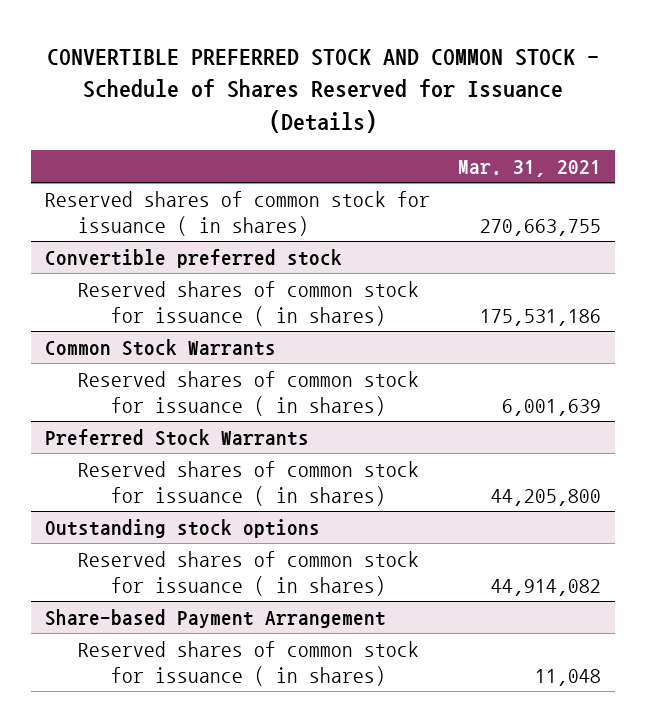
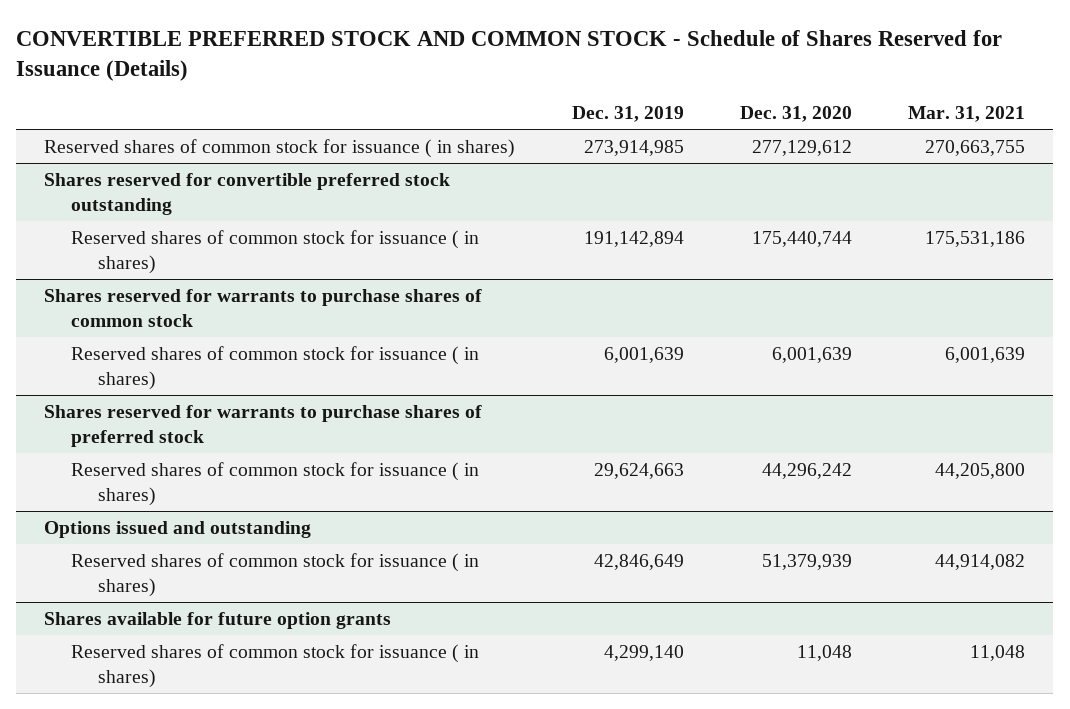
none -> [571,105,684,122] Dec. 31, 2019
none -> [739,105,852,122] Dec. 31, 2020
[44,248,342,268] Convertible preferred stock -> [44,172,451,216] Shares reserved for convertible preferred stock outstanding
[44,338,276,356] Common Stock Warrants -> [44,288,483,328] Shares reserved for warrants to purchase shares of common stock
[44,428,309,446] Preferred Stock Warrants -> [44,404,483,448] Shares reserved for warrants to purchase shares of preferred stock
[44,518,320,538] Outstanding stock options -> [44,520,312,538] Options issued and outstanding
[44,608,386,628] Share-based Payment Arrangement -> [44,611,392,629] Shares available for future option grants

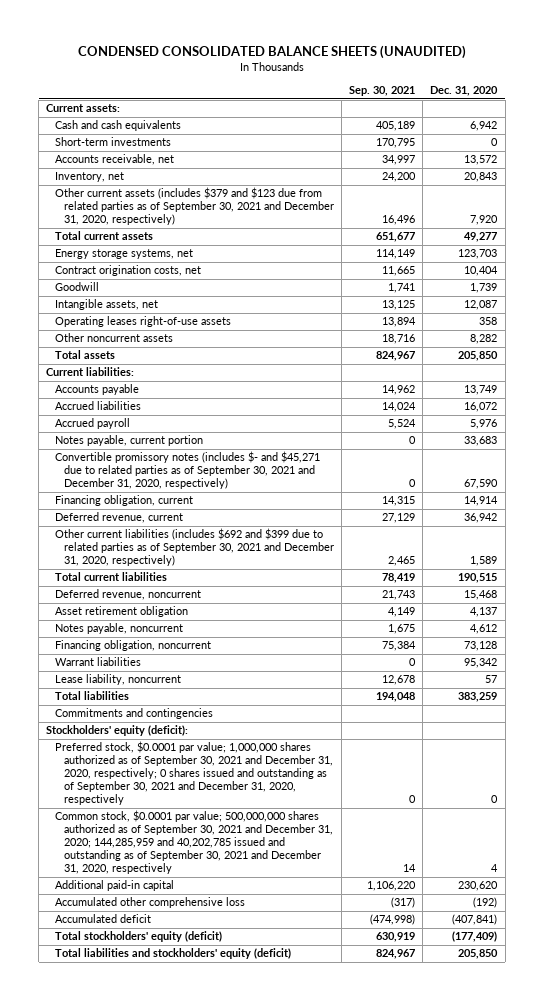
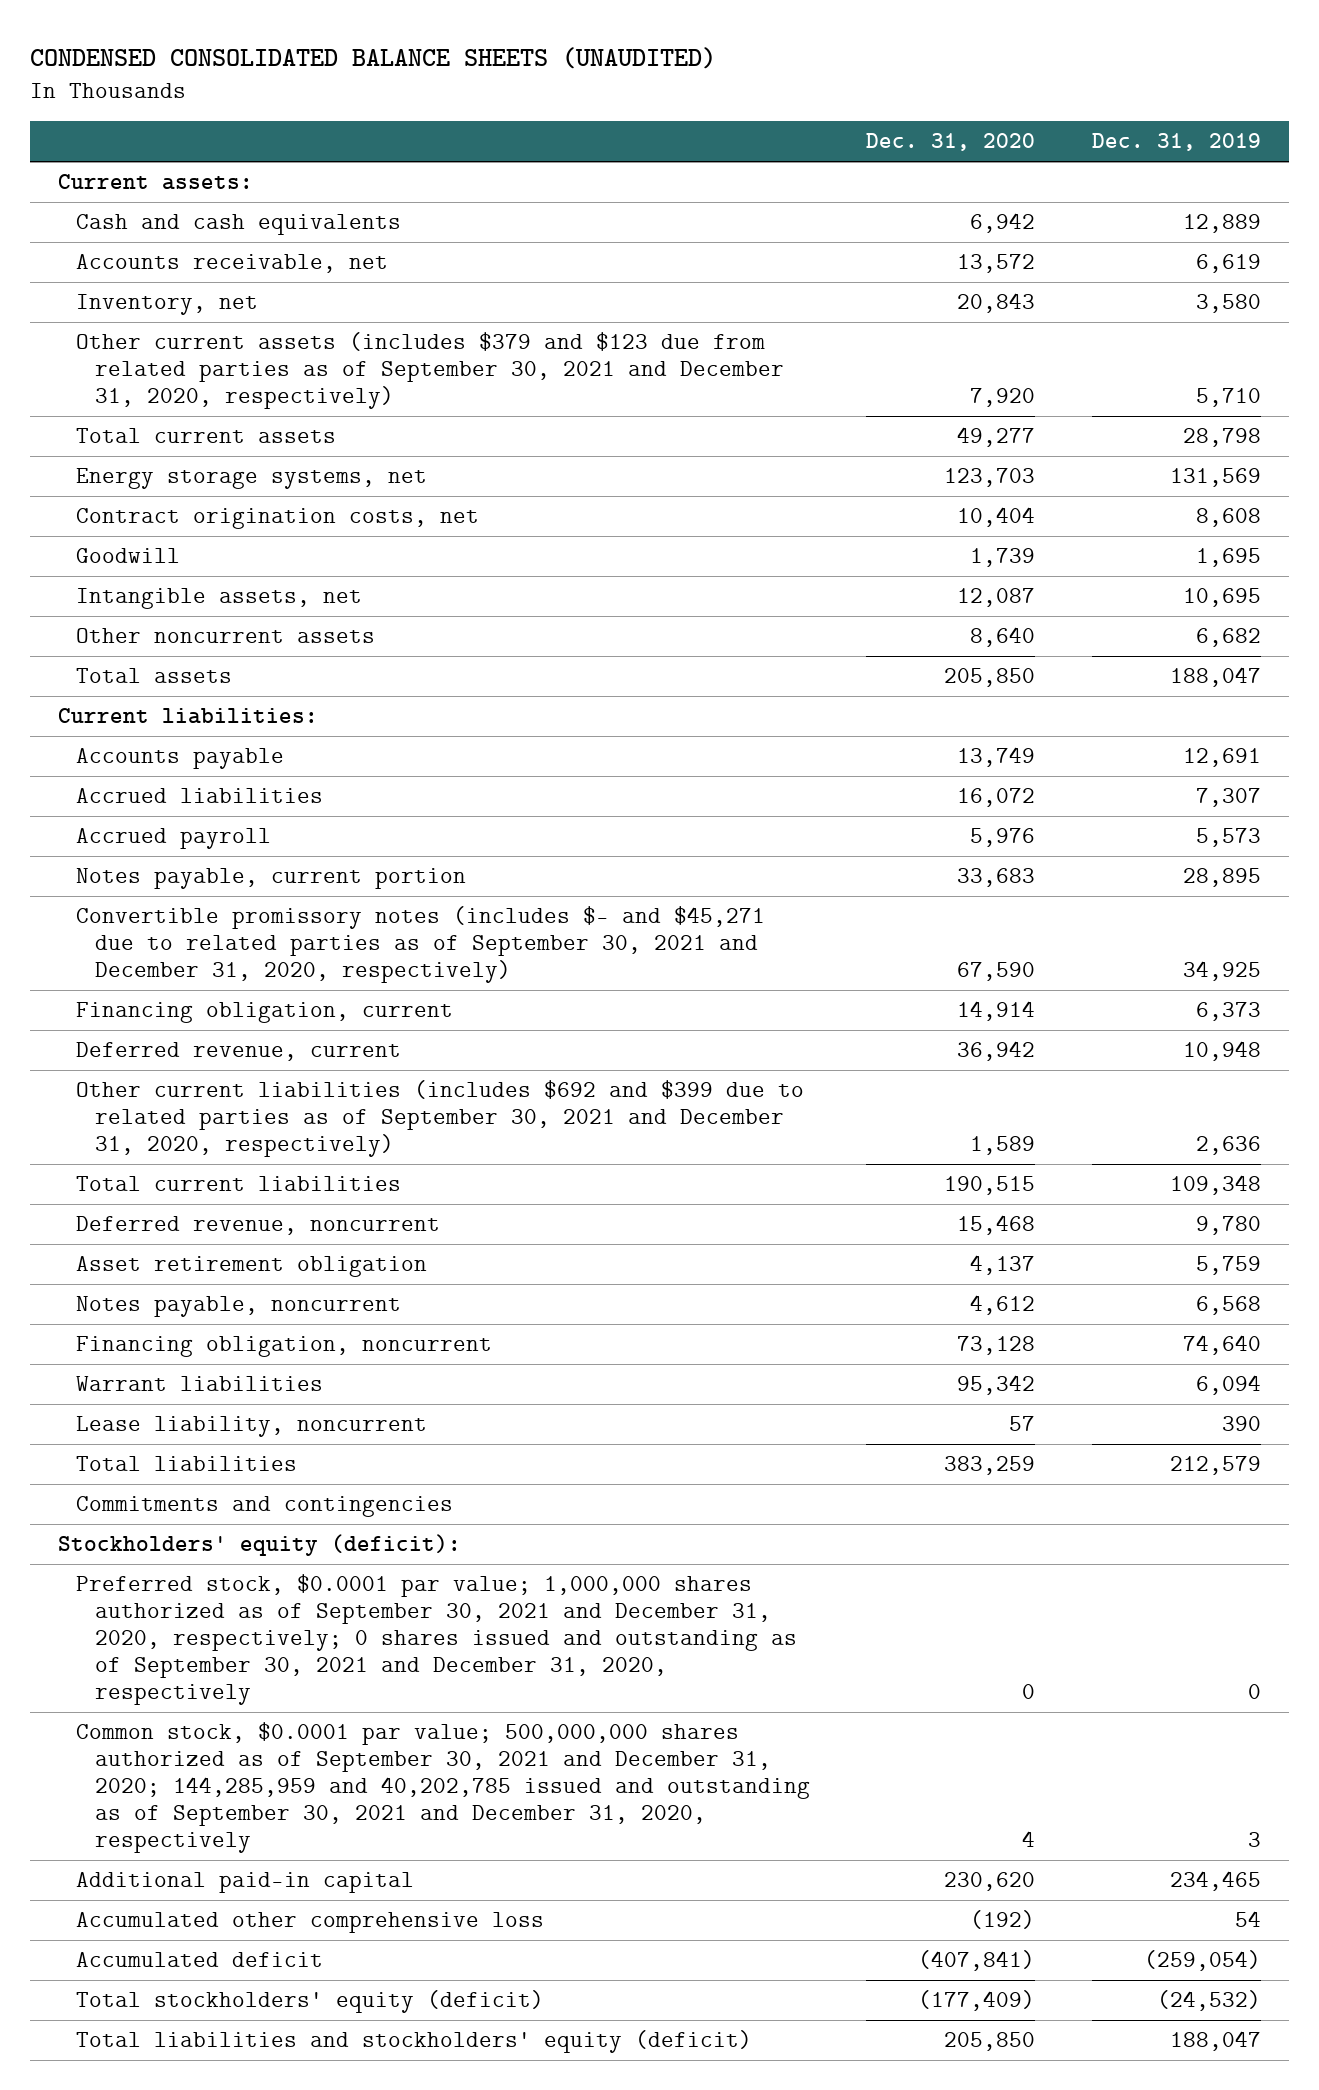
[349,86,416,97] Sep. 30, 2021 -> none
none -> [1091,133,1261,152] Dec. 31, 2019
[54,137,171,147] Short-term investments -> none
[54,316,231,328] Operating leases right-of-use assets -> none
[470,334,498,345] 8,282 -> [970,627,1036,648] 8,640

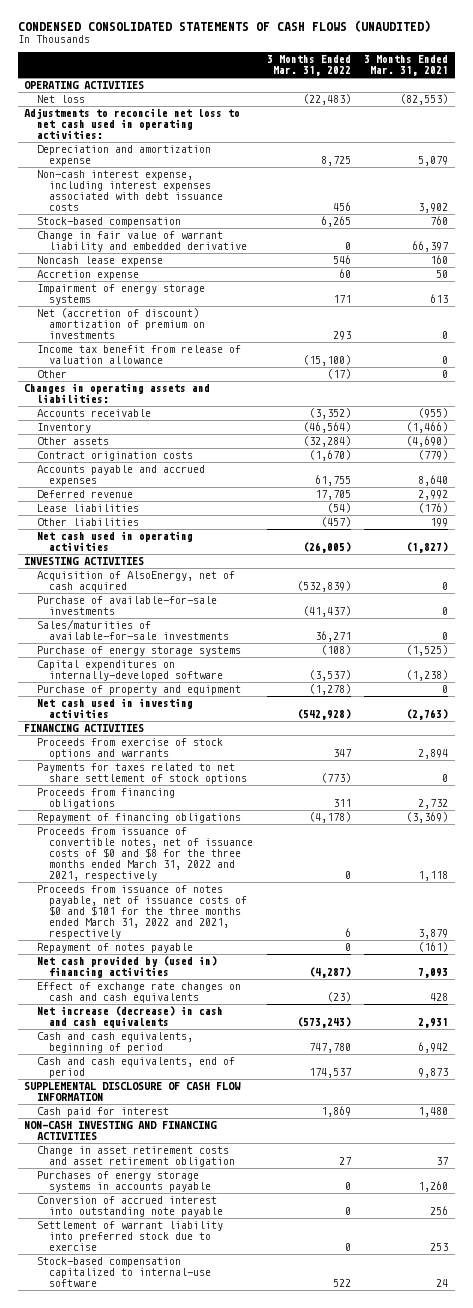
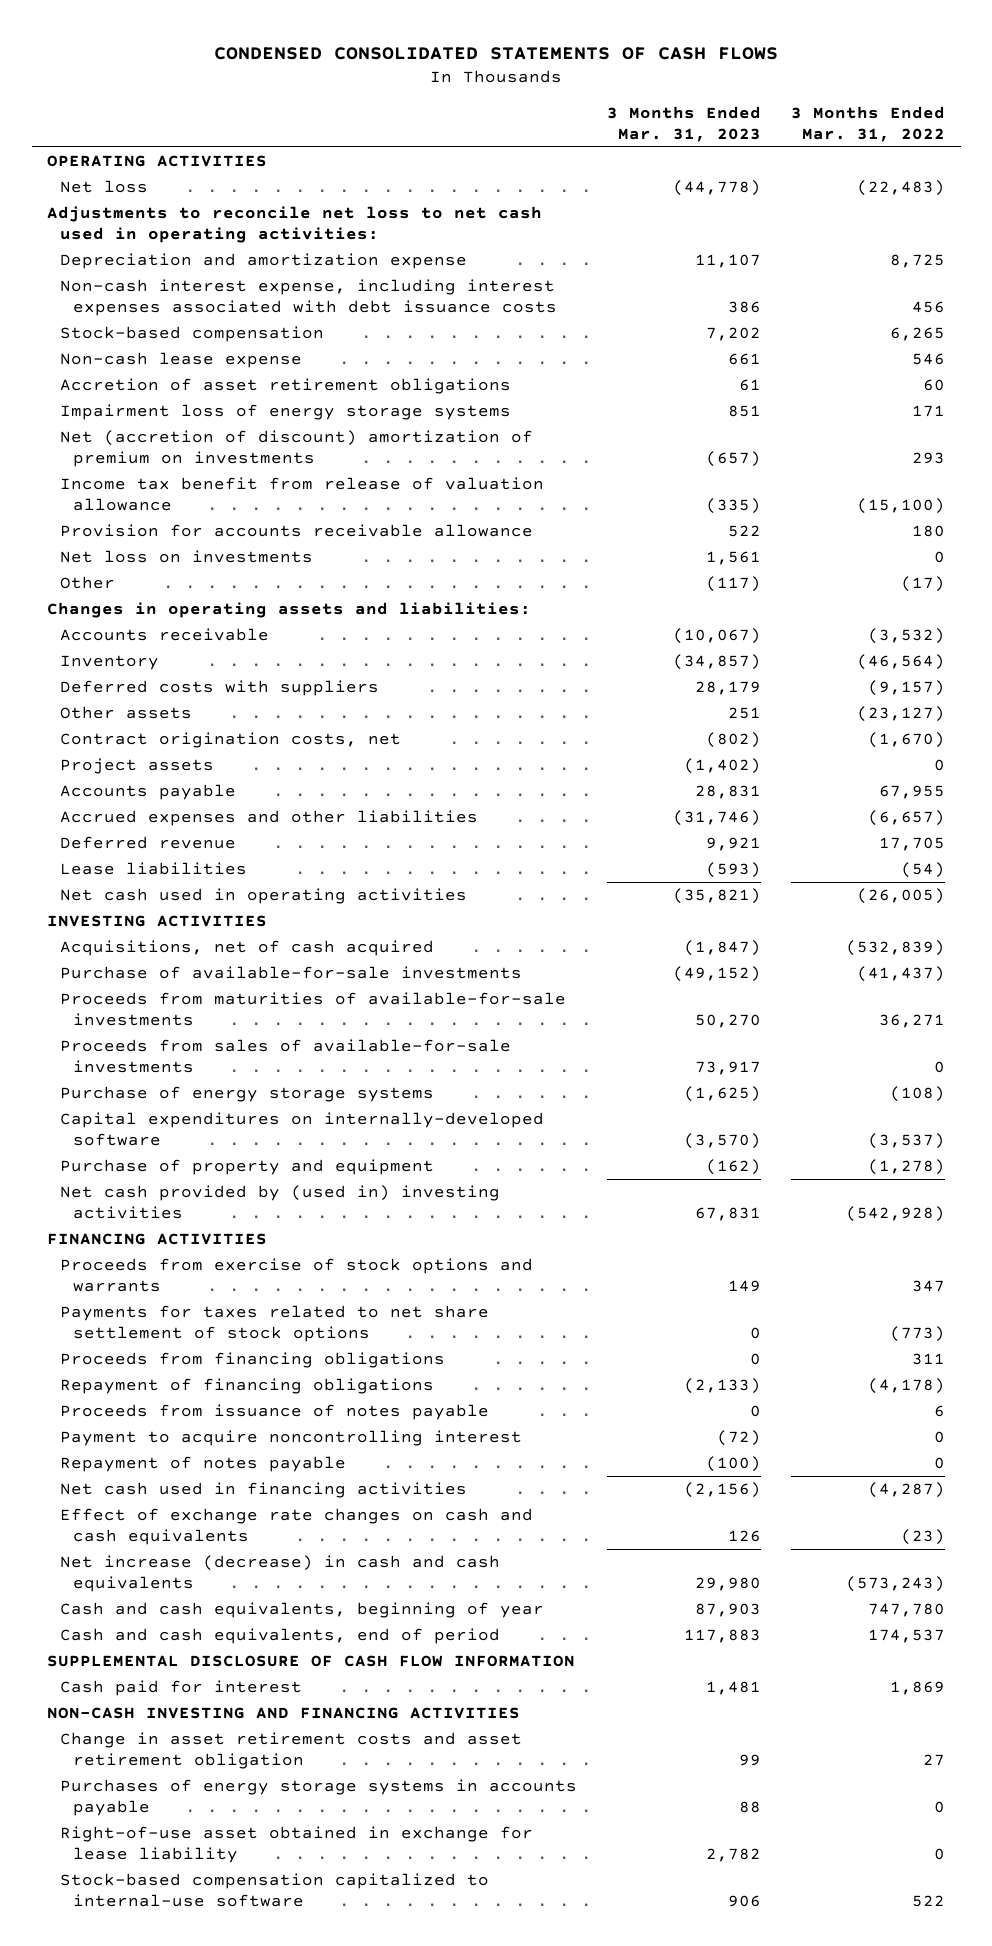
[17,20,431,33] CONDENSED CONSOLIDATED STATEMENTS OF CASH FLOWS (UNAUDITED) -> [214,46,779,60] CONDENSED CONSOLIDATED STATEMENTS OF CASH FLOWS
[364,55,449,77] 3 Months Ended Mar. 31, 2021 -> none
none -> [607,106,762,142] 3 Months Ended Mar. 31, 2023
[36,231,248,253] Change in fair value of warrant liability and embedded derivative -> none
[36,256,163,267] Noncash lease expense -> [59,352,302,369] Non-cash lease expense
[36,270,139,281] Accretion expense -> [59,378,511,395] Accretion of asset retirement obligations
[36,284,205,306] Impairment of energy storage systems -> [59,404,511,421] Impairment loss of energy storage systems
none -> [59,524,533,538] Provision for accounts receivable allowance
none -> [59,550,313,564] Net loss on investments
[308,408,351,420] (3,352) -> [868,628,946,645] (3,532)
[36,465,205,487] Accounts payable and accrued expenses -> none
none -> [59,680,379,697] Deferred costs with suppliers
[302,436,351,448] (32,284) -> [857,706,946,723] (23,127)
[36,451,193,462] Contract origination costs -> [59,732,401,749] Contract origination costs, net
none -> [59,758,214,775] Project assets
none -> [59,784,236,801] Accounts payable
none -> [59,810,478,827] Accrued expenses and other liabilities
[36,518,139,527] Other liabilities -> none
[36,571,235,593] Acquisition of AlsoEnergy, net of cash acquired -> [59,940,434,957] Acquisitions, net of cash acquired
[36,619,230,641] Sales/maturities of available-for-sale investments -> [59,992,566,1026] Proceeds from maturities of available-for-sale investments
none -> [59,1039,511,1073] Proceeds from sales of available-for-sale investments
[36,698,193,719] Net cash used in investing activities -> [59,1185,500,1219] Net cash provided by (used in) investing activities
[36,827,254,882] Proceeds from issuance of convertible notes, net of issuance costs of $0 and $8 for the three months ended March 31, 2022 and 2021, respectively -> none
[36,885,248,940] Proceeds from issuance of notes payable, net of issuance costs of $0 and $101 for the three months ended March 31, 2022 and 2021, respectively -> [59,1404,489,1421] Proceeds from issuance of notes payable
none -> [59,1430,522,1447] Payment to acquire noncontrolling interest
[36,956,217,979] Net cash provided by (used in) financing activities -> [59,1482,467,1499] Net cash used in financing activities
[36,1032,193,1054] Cash and cash equivalents, beginning of period -> [59,1602,544,1619] Cash and cash equivalents, beginning of year
[36,1196,224,1218] Conversion of accrued interest into outstanding note payable -> none
[36,1221,223,1252] Settlement of warrant liability into preferred stock due to exercise -> none
none -> [59,1826,533,1863] Right-of-use asset obtained in exchange for lease liability

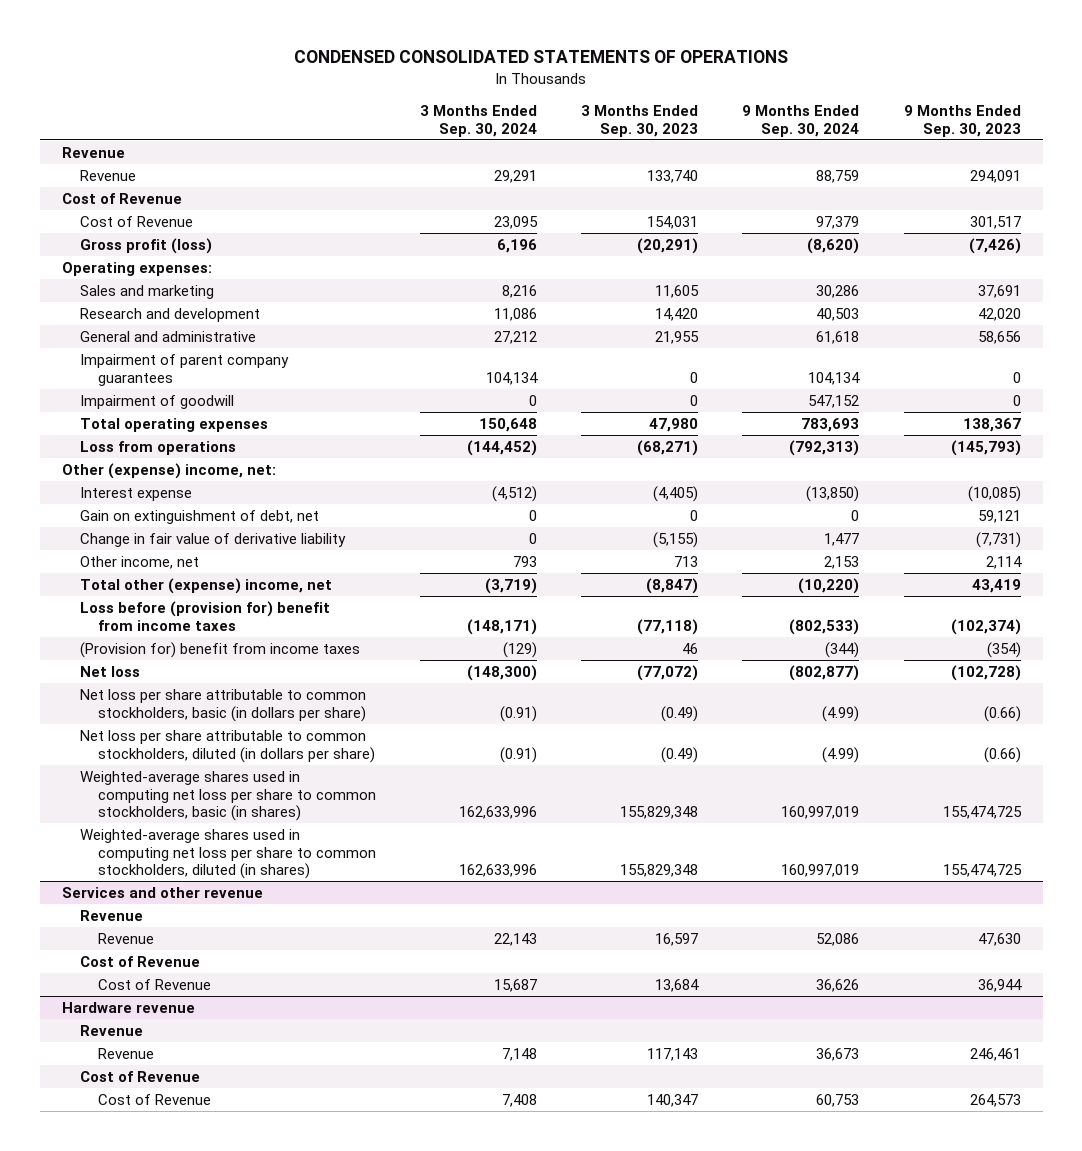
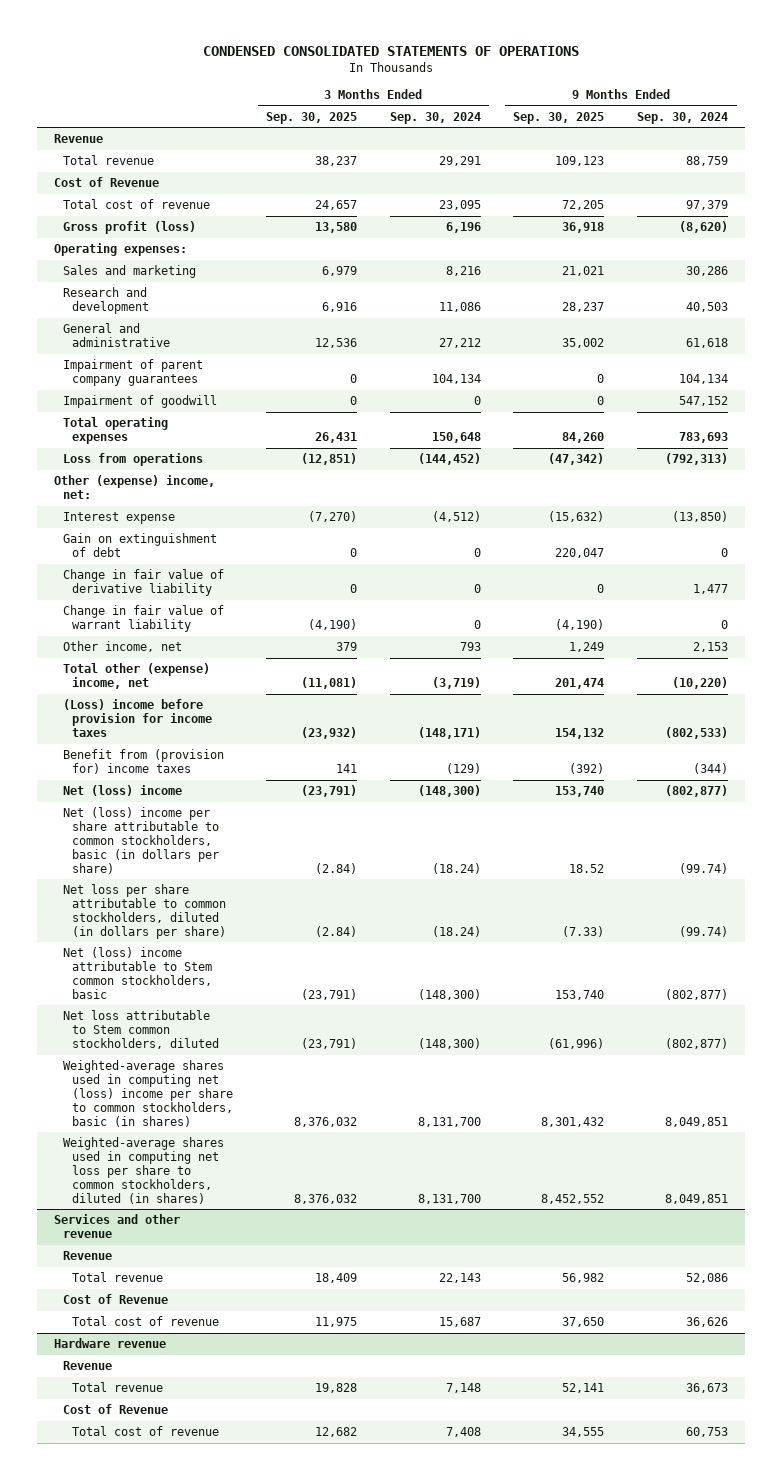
[581,105,699,137] 3 Months Ended Sep. 30, 2023 -> none
[903,105,1021,137] 9 Months Ended Sep. 30, 2023 -> none
none -> [265,111,357,124] Sep. 30, 2025
none -> [513,111,605,124] Sep. 30, 2025
[79,169,136,181] Revenue -> [62,155,154,166] Total revenue
[79,215,193,227] Cost of Revenue -> [62,199,210,210] Total cost of revenue
[79,509,319,524] Gain on extinguishment of debt, net -> [62,533,217,558] Gain on extinguishment of debt
none -> [62,605,224,633] Change in fair value of warrant liability
[79,600,330,631] Loss before (provision for) benefit from income taxes -> [62,699,212,737] (Loss) income before provision for income taxes
[79,641,360,658] (Provision for) benefit from income taxes -> [62,749,224,775] Benefit from (provision for) income taxes
[79,665,140,677] Net loss -> [62,785,182,797] Net (loss) income
[79,688,367,722] Net loss per share attributable to common stockholders, basic (in dollars per share) -> [62,807,219,874] Net (loss) income per share attributable to common stockholders, basic (in dollars per share)
[500,705,538,722] (0.91) -> [431,862,481,874] (18.24)
[822,705,860,722] (4.99) -> [679,862,729,874] (99.74)
[500,746,538,763] (0.91) -> [431,925,481,937] (18.24)
[822,746,860,763] (4.99) -> [679,925,729,937] (99.74)
none -> [62,947,212,999] Net (loss) income attributable to Stem common stockholders, basic
none -> [62,1010,219,1049] Net loss attributable to Stem common stockholders, diluted
[79,770,377,822] Weighted-average shares used in computing net loss per share to common stockholders, basic (in shares) -> [62,1060,233,1127] Weighted-average shares used in computing net (loss) income per share to common stockholders, basic (in shares)
[459,806,538,820] 162,633,996 -> [417,1116,481,1127] 8,131,700
[781,806,860,820] 160,997,019 -> [665,1116,729,1127] 8,049,851
[459,864,538,878] 162,633,996 -> [417,1193,481,1204] 8,131,700
[781,864,860,878] 160,997,019 -> [665,1193,729,1204] 8,049,851
[98,932,155,944] Revenue -> [71,1272,163,1283] Total revenue
[98,978,212,990] Cost of Revenue -> [71,1316,219,1327] Total cost of revenue
[98,1047,155,1059] Revenue -> [71,1382,163,1393] Total revenue
[98,1093,212,1105] Cost of Revenue -> [71,1426,219,1437] Total cost of revenue

